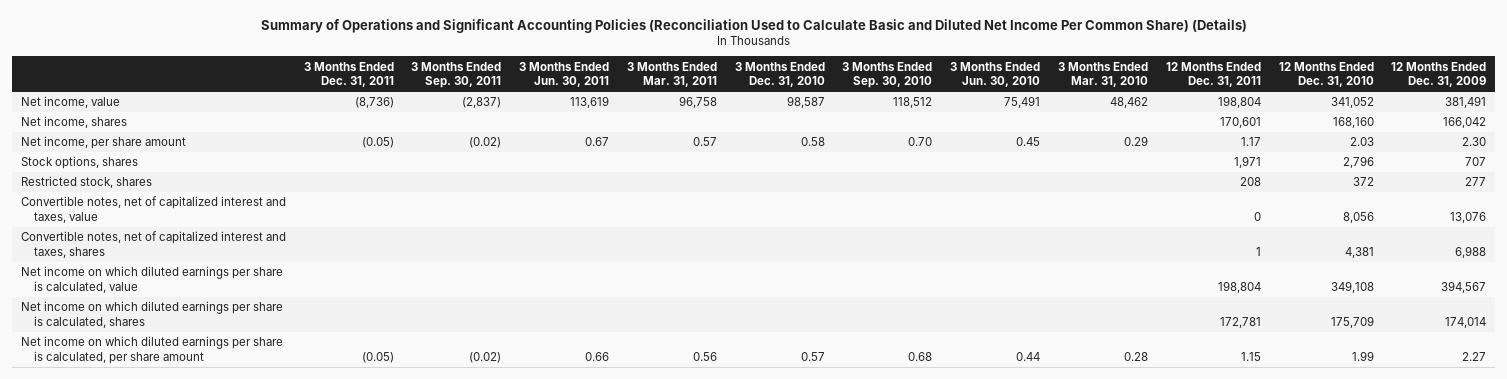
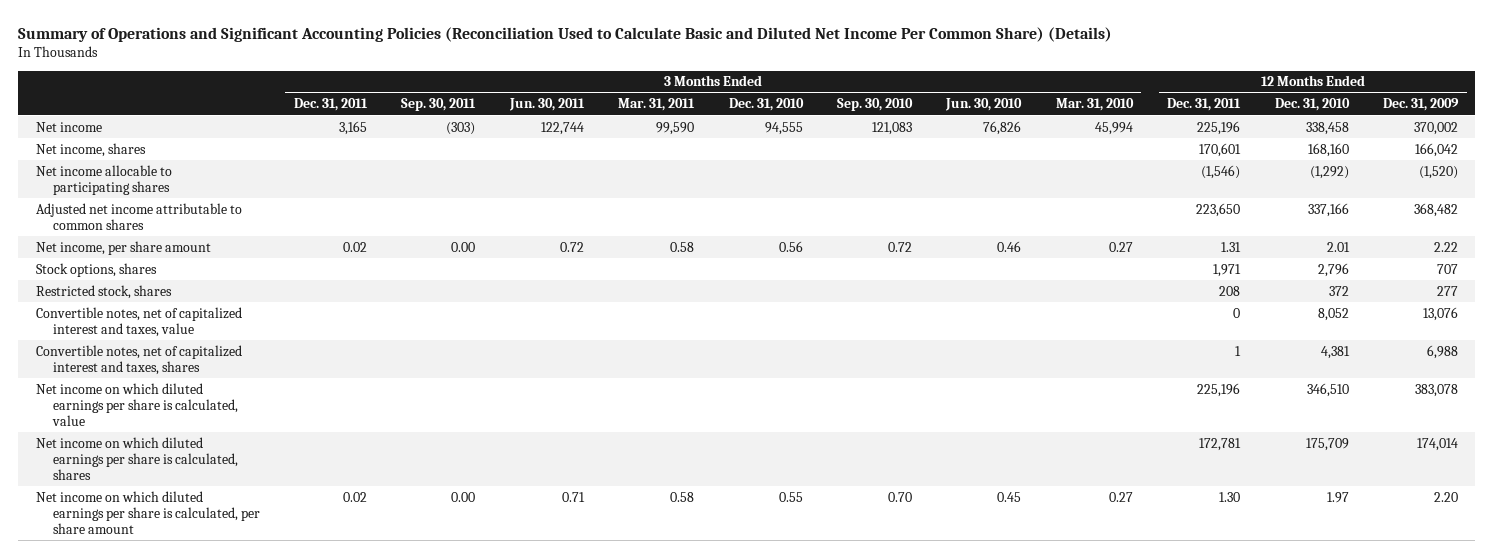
[20,96,120,109] Net income, value -> [35,121,102,132] Net income
[354,97,394,109] (8,736) -> [339,120,368,135] 3,165
[462,97,502,109] (2,837) -> [446,121,476,135] (303)
[570,96,610,109] 113,619 -> [540,121,584,135] 122,744
[678,96,717,109] 96,758 -> [656,121,695,135] 99,590
[786,96,825,109] 98,587 -> [764,121,803,135] 94,555
[893,97,933,109] 118,512 -> [872,121,913,135] 121,083
[1004,96,1041,109] 75,491 -> [983,120,1022,135] 76,826
[1110,97,1149,109] 48,462 -> [1094,121,1133,135] 45,994
[1217,96,1261,109] 198,804 -> [1197,120,1241,135] 225,196
[1330,97,1374,109] 341,052 -> [1305,121,1349,135] 338,458
[1445,96,1487,109] 381,491 -> [1413,121,1458,135] 370,002
none -> [35,164,172,195] Net income allocable to participating shares
none -> [35,202,242,230] Adjusted net income attributable to common shares
[361,137,394,149] (0.05) -> [343,241,368,252] 0.02
[469,137,502,149] (0.02) -> [451,241,476,252] 0.00
[585,137,610,147] 0.67 -> [559,241,584,252] 0.72
[692,137,717,147] 0.57 -> [670,241,695,252] 0.58
[800,137,825,147] 0.58 -> [778,240,803,252] 0.56
[908,137,933,147] 0.70 -> [888,241,913,252] 0.72
[1016,137,1041,147] 0.45 -> [997,240,1022,252] 0.46
[1124,136,1149,147] 0.29 -> [1108,241,1133,252] 0.27
[1240,137,1261,147] 1.17 -> [1221,241,1242,252] 1.31
[1349,137,1374,147] 2.03 -> [1326,241,1350,252] 2.01
[1462,137,1487,147] 2.30 -> [1433,241,1458,252] 2.22
[1342,211,1374,223] 8,056 -> [1317,307,1349,321] 8,052
[1217,280,1261,293] 198,804 -> [1197,382,1241,397] 225,196
[1330,280,1374,293] 349,108 -> [1306,382,1349,397] 346,510
[1441,280,1487,293] 394,567 -> [1414,383,1458,397] 383,078
[361,351,394,363] (0.05) -> [343,491,368,502] 0.02
[469,351,502,363] (0.02) -> [451,491,476,502] 0.00
[585,351,610,361] 0.66 -> [561,491,585,502] 0.71
[692,351,717,361] 0.56 -> [670,491,695,502] 0.58
[800,351,825,361] 0.57 -> [778,491,803,502] 0.55
[908,351,933,361] 0.68 -> [888,491,913,502] 0.70
[1016,351,1041,361] 0.44 -> [997,491,1022,502] 0.45
[1124,351,1149,361] 0.28 -> [1108,491,1133,502] 0.27
[1240,351,1261,361] 1.15 -> [1219,491,1241,502] 1.30
[1351,350,1374,361] 1.99 -> [1326,491,1349,503] 1.97
[1462,351,1487,361] 2.27 -> [1433,491,1458,502] 2.20

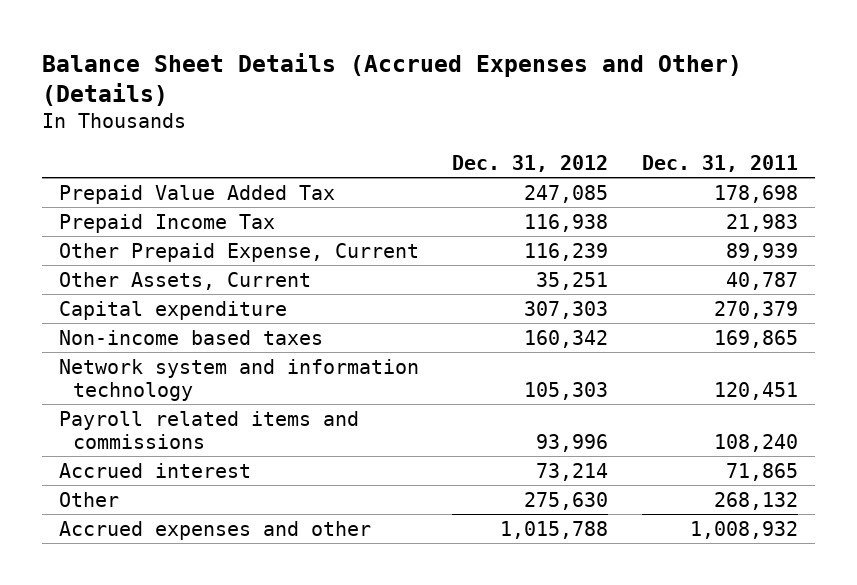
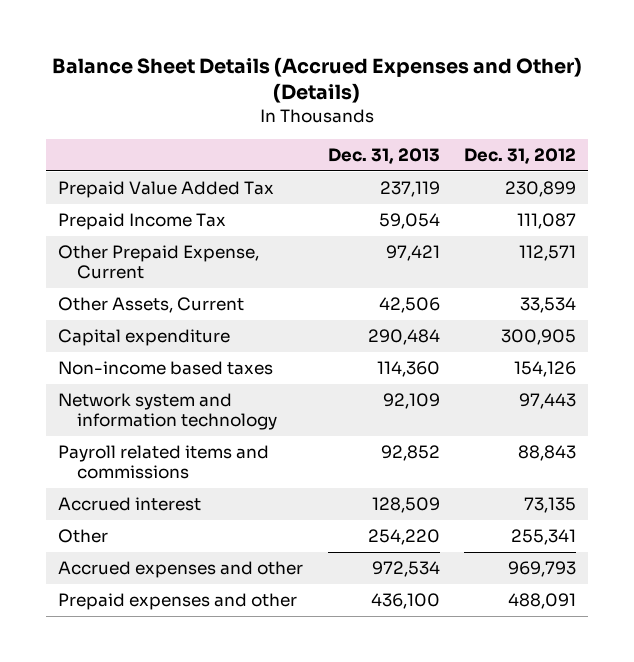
[641,154,798,172] Dec. 31, 2011 -> none
none -> [327,148,440,165] Dec. 31, 2013
[524,184,609,203] 247,085 -> [504,181,576,198] 230,899
[524,213,609,232] 116,938 -> [516,213,576,230] 111,087
[524,242,609,261] 116,239 -> [518,245,576,262] 112,571
[536,271,609,290] 35,251 -> [519,297,576,314] 33,534
[524,300,609,319] 307,303 -> [500,329,576,346] 300,905
[524,329,609,348] 160,342 -> [513,361,576,378] 154,126
[524,381,609,400] 105,303 -> [518,393,576,410] 97,443
[536,433,609,452] 93,996 -> [517,445,576,462] 88,843
[536,462,609,481] 73,214 -> [523,497,576,514] 73,135
[524,491,609,510] 275,630 -> [510,529,576,546] 255,341
[500,520,609,539] 1,015,788 -> [507,561,576,578] 969,793
none -> [58,593,298,611] Prepaid expenses and other

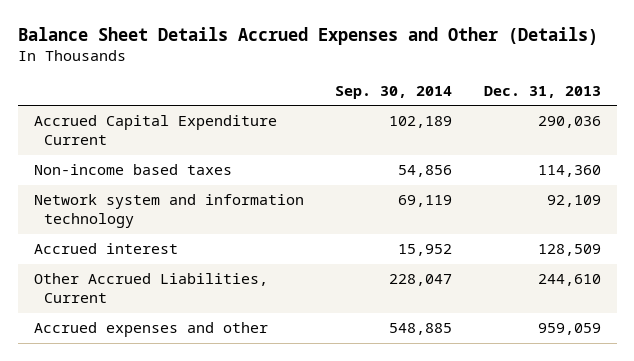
[52,56,583,104] Balance Sheet Details (Accrued Expenses and Other) (Details) -> [17,26,598,45] Balance Sheet Details Accrued Expenses and Other (Details)
[463,148,576,165] Dec. 31, 2012 -> none
none -> [335,86,453,100] Sep. 30, 2014
[58,181,275,199] Prepaid Value Added Tax -> none
[58,213,227,231] Prepaid Income Tax -> none
[58,245,260,280] Other Prepaid Expense, Current -> none
[58,297,245,314] Other Assets, Current -> none
[58,329,231,347] Capital expenditure -> [33,115,277,146] Accrued Capital Expenditure Current
[367,329,440,346] 290,484 -> [537,116,601,129] 290,036
[58,445,270,480] Payroll related items and commissions -> none
[58,593,298,611] Prepaid expenses and other -> none
[58,529,109,544] Other -> [33,273,268,304] Other Accrued Liabilities, Current
[367,529,440,546] 254,220 -> [537,274,601,287] 244,610
[371,561,440,578] 972,534 -> [537,323,601,336] 959,059

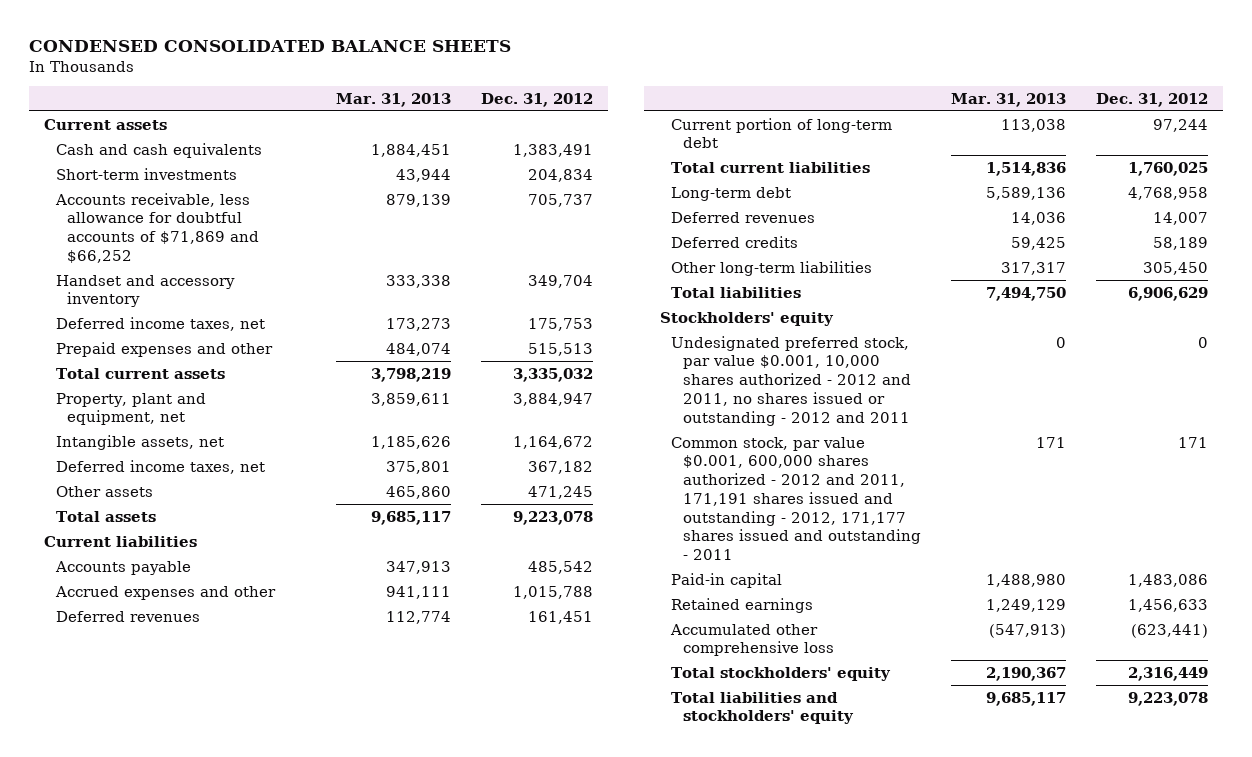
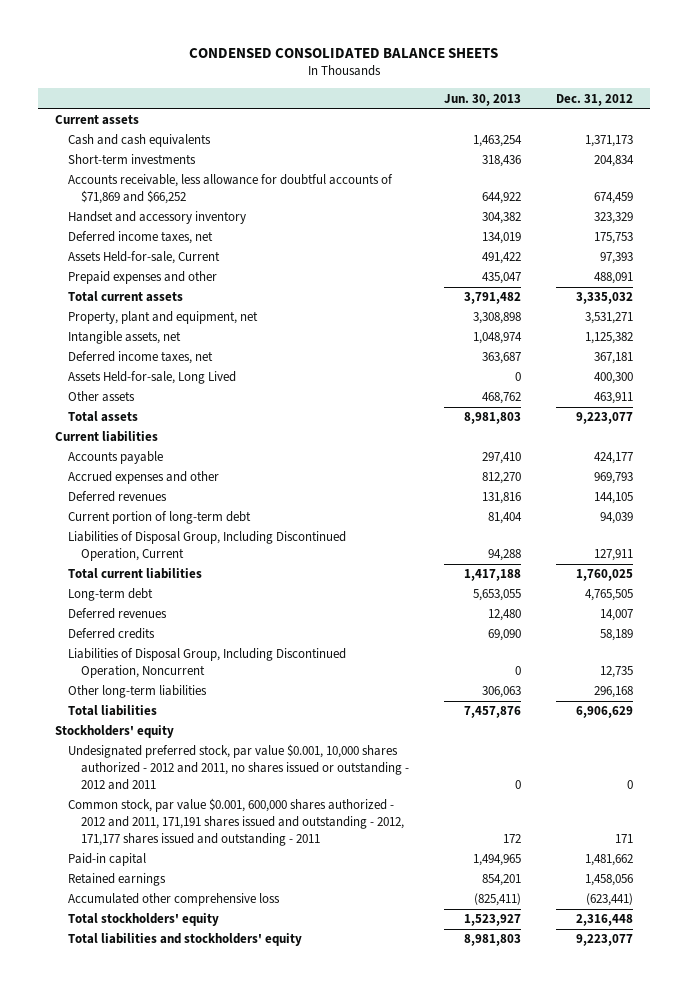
[335,92,451,107] Mar. 31, 2013 -> none
none -> [443,93,521,106] Jun. 30, 2013
[512,143,593,157] 1,383,491 -> [584,135,633,148] 1,371,173
[527,193,593,207] 705,737 -> [593,192,633,205] 674,459
[527,274,593,288] 349,704 -> [593,212,633,225] 323,329
none -> [67,251,220,265] Assets Held-for-sale, Current
[527,342,593,356] 515,513 -> [593,272,633,285] 488,091
[512,392,593,406] 3,884,947 -> [584,312,633,325] 3,531,271
[512,435,593,449] 1,164,672 -> [584,332,633,345] 1,125,382
[527,460,593,474] 367,182 -> [593,352,633,365] 367,181
none -> [67,371,236,385] Assets Held-for-sale, Long Lived
[527,485,593,499] 471,245 -> [593,392,633,405] 463,911
[512,510,593,525] 9,223,078 -> [575,412,633,425] 9,223,077
[527,560,593,574] 485,542 -> [593,452,633,465] 424,177
[512,585,593,599] 1,015,788 -> [593,472,633,485] 969,793
[527,610,593,624] 161,451 -> [593,492,633,505] 144,105
[1153,118,1209,132] 97,244 -> [599,512,633,525] 94,039
none -> [67,531,346,562] Liabilities of Disposal Group, Including Discontinued Operation, Current
[1128,186,1209,200] 4,768,958 -> [584,589,633,602] 4,765,505
none -> [67,648,346,679] Liabilities of Disposal Group, Including Discontinued Operation, Noncurrent
[1143,261,1209,275] 305,450 -> [593,686,633,699] 296,168
[1128,573,1209,587] 1,483,086 -> [584,854,633,867] 1,481,662
[1128,598,1209,612] 1,456,633 -> [584,874,633,887] 1,458,056
[1128,666,1209,681] 2,316,449 -> [575,914,633,927] 2,316,448
[1128,691,1209,706] 9,223,078 -> [575,934,633,947] 9,223,077

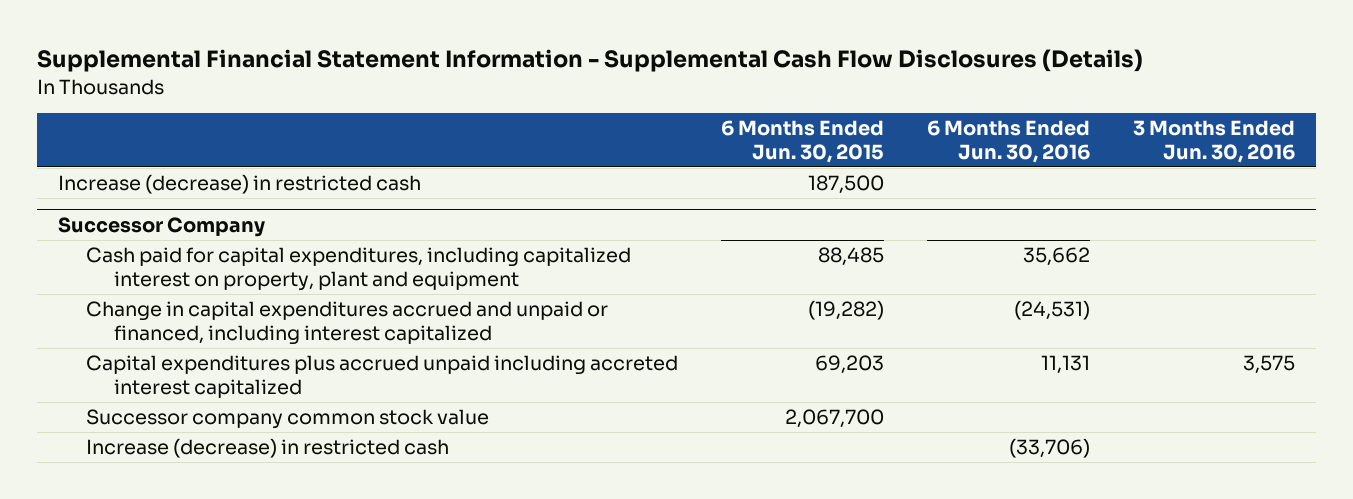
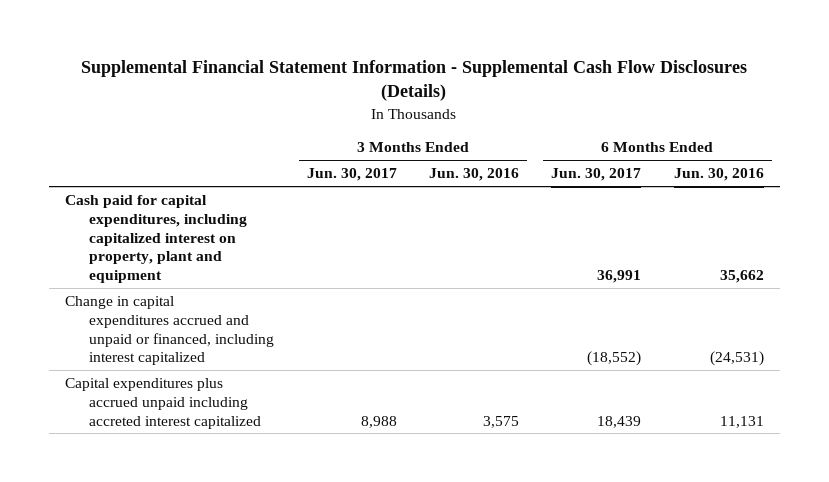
[720,120,884,163] 6 Months Ended Jun. 30, 2015 -> none
none -> [306,168,397,182] Jun. 30, 2017
none -> [551,168,642,182] Jun. 30, 2017
[58,174,422,195] Increase (decrease) in restricted cash -> none
[58,216,266,237] Successor Company -> none
[86,409,490,430] Successor company common stock value -> none
[86,438,450,459] Increase (decrease) in restricted cash -> none

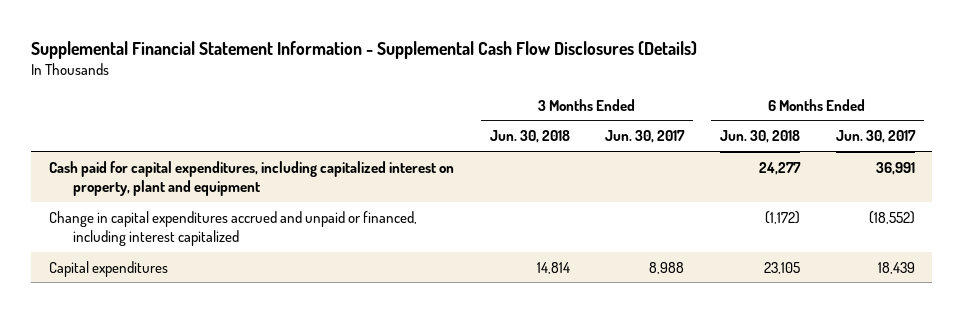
[429,168,520,182] Jun. 30, 2016 -> none
[673,168,764,182] Jun. 30, 2016 -> none
none -> [489,130,570,144] Jun. 30, 2018
none -> [719,130,800,144] Jun. 30, 2018
[65,378,262,429] Capital expenditures plus accrued unpaid including accreted interest capitalized -> [48,260,168,277] Capital expenditures

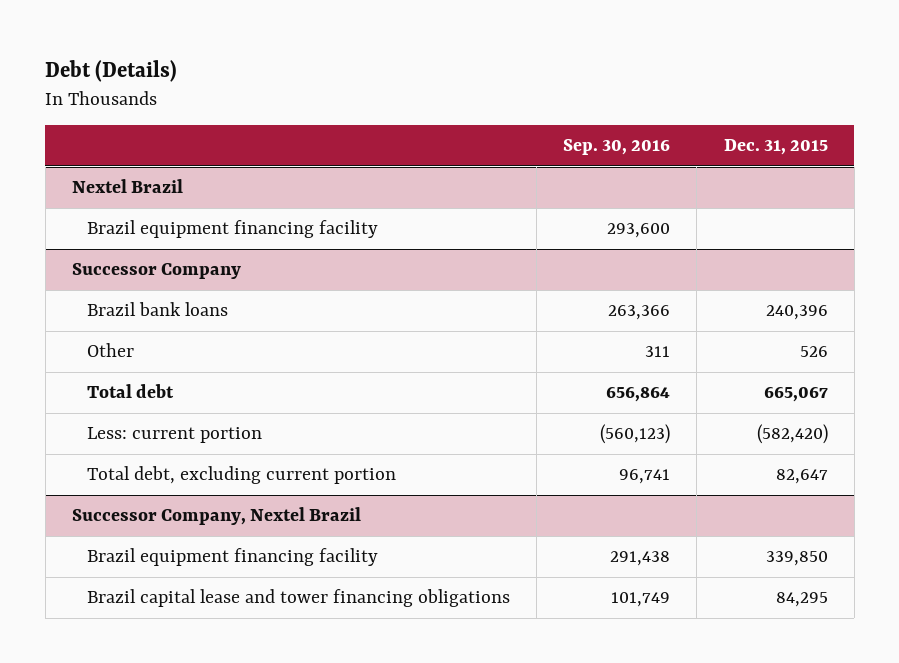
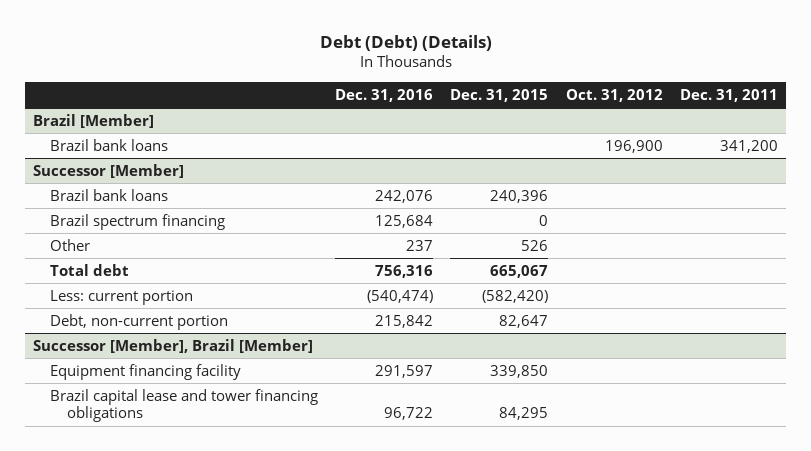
[45,60,178,83] Debt (Details) -> [319,34,492,51] Debt (Debt) (Details)
[563,139,671,156] Sep. 30, 2016 -> none
none -> [335,88,434,102] Dec. 31, 2016
none -> [565,88,663,102] Oct. 31, 2012
none -> [679,88,778,102] Dec. 31, 2011
[71,179,183,194] Nextel Brazil -> none
[87,220,379,239] Brazil equipment financing facility -> none
none -> [33,113,155,128] Brazil [Member]
none -> [50,138,169,151] Brazil bank loans
[71,263,241,280] Successor Company -> [33,163,185,178] Successor [Member]
none -> [50,213,226,230] Brazil spectrum financing
[71,507,361,526] Successor Company, Nextel Brazil -> none
[87,466,397,485] Total debt, excluding current portion -> [50,313,229,330] Debt, non-current portion
none -> [33,338,314,353] Successor [Member], Brazil [Member]
[87,548,379,567] Brazil equipment financing facility -> [50,363,242,380] Equipment financing facility

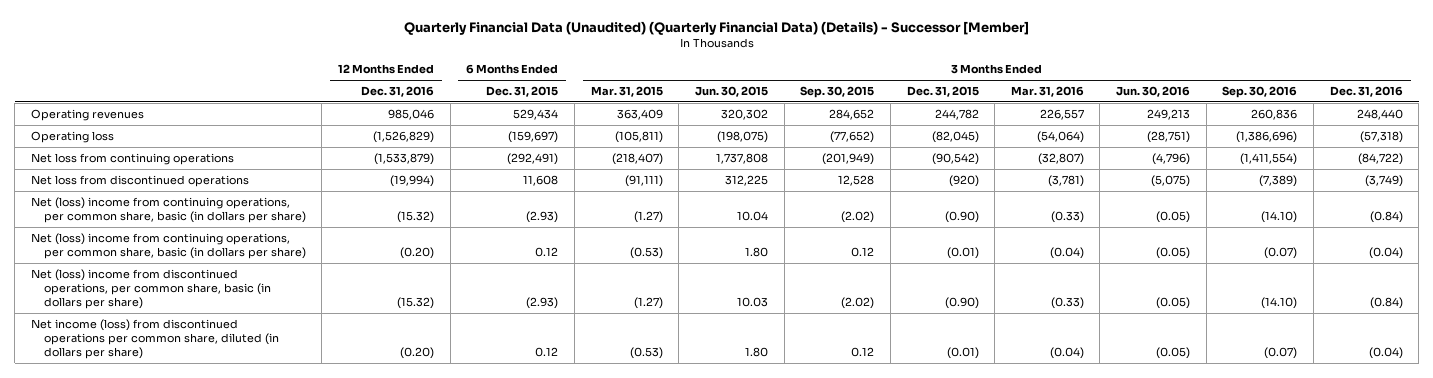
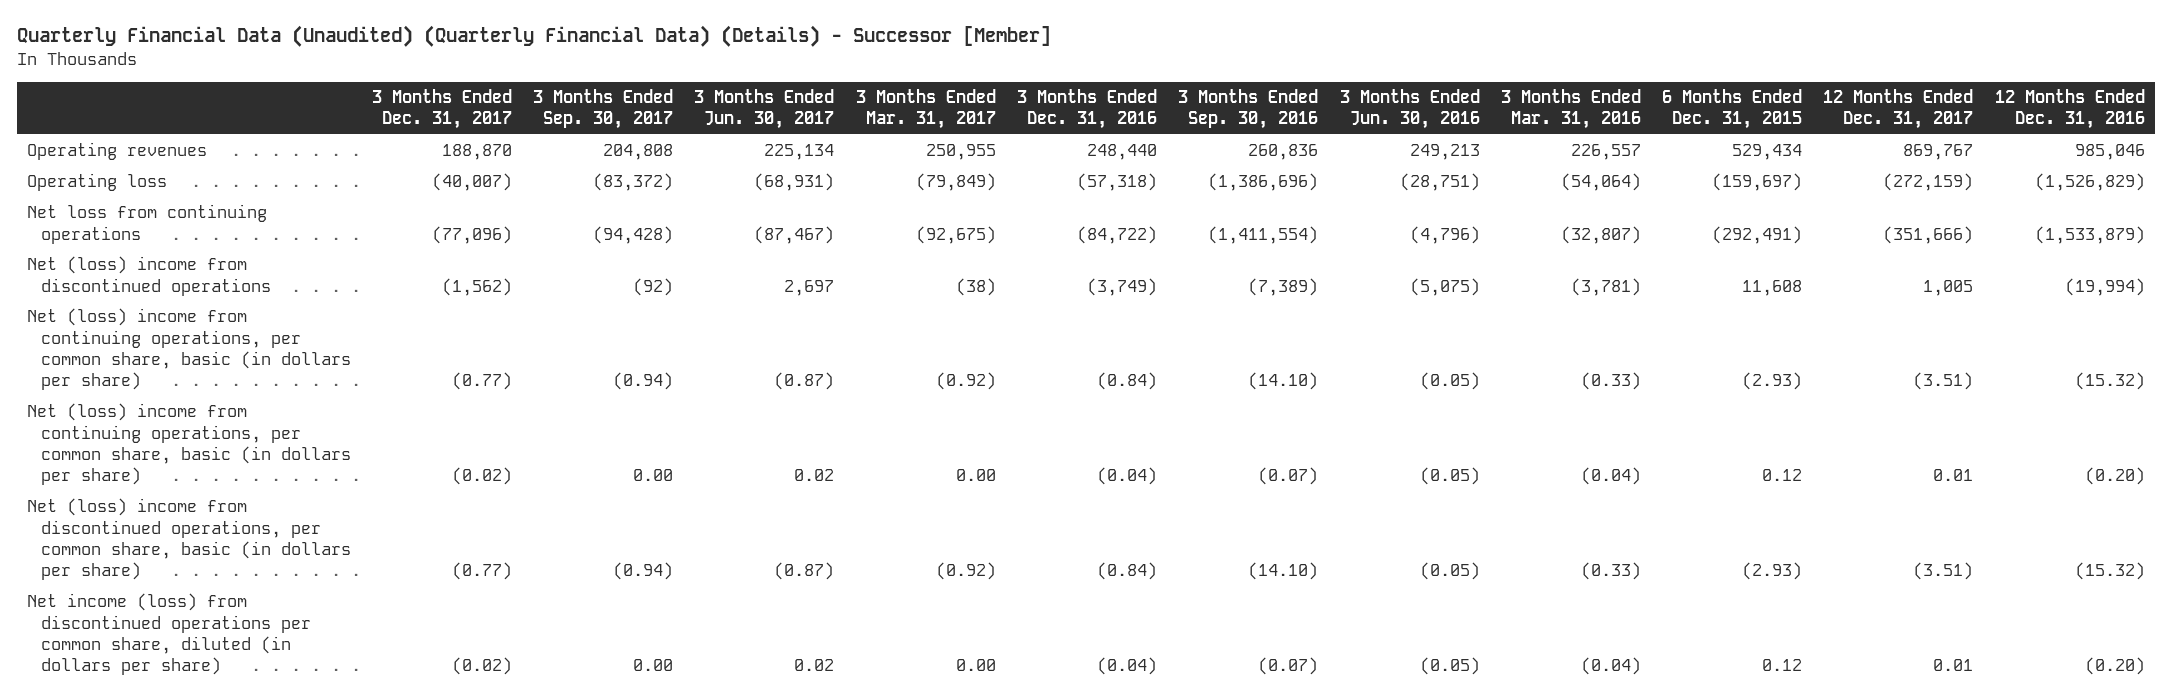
[590,85,663,97] Mar. 31, 2015 -> none
[694,85,768,97] Jun. 30, 2015 -> none
[800,85,875,98] Sep. 30, 2015 -> none
[906,85,979,97] Dec. 31, 2015 -> none
none -> [371,88,512,130] 3 Months Ended Dec. 31, 2017
none -> [533,88,674,130] 3 Months Ended Sep. 30, 2017
none -> [694,88,835,130] 3 Months Ended Jun. 30, 2017
none -> [855,88,996,130] 3 Months Ended Mar. 31, 2017
none -> [1823,88,1974,130] 12 Months Ended Dec. 31, 2017
[30,174,249,187] Net loss from discontinued operations -> [27,256,271,296] Net (loss) income from discontinued operations

